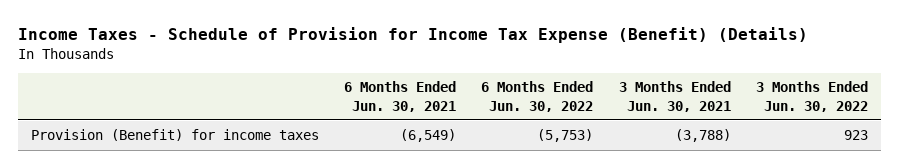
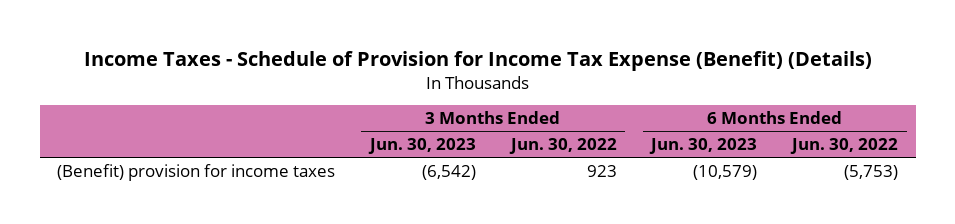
[344,81,457,112] 6 Months Ended Jun. 30, 2021 -> none
[618,81,731,112] 3 Months Ended Jun. 30, 2021 -> none
none -> [367,138,476,155] Jun. 30, 2023
none -> [649,138,758,155] Jun. 30, 2023
[30,129,319,142] Provision (Benefit) for income taxes -> [57,163,336,181] (Benefit) provision for income taxes

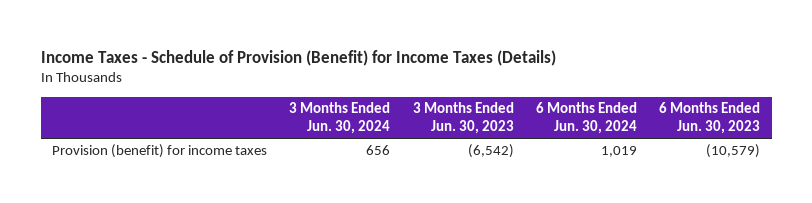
[83,50,872,71] Income Taxes - Schedule of Provision for Income Tax Expense (Benefit) (Details) -> [40,49,556,66] Income Taxes - Schedule of Provision (Benefit) for Income Taxes (Details)
[508,138,617,155] Jun. 30, 2022 -> none
[790,138,899,155] Jun. 30, 2022 -> none
none -> [289,102,391,135] 3 Months Ended Jun. 30, 2024
none -> [535,102,637,135] 6 Months Ended Jun. 30, 2024
[57,163,336,181] (Benefit) provision for income taxes -> [51,144,267,159] Provision (benefit) for income taxes

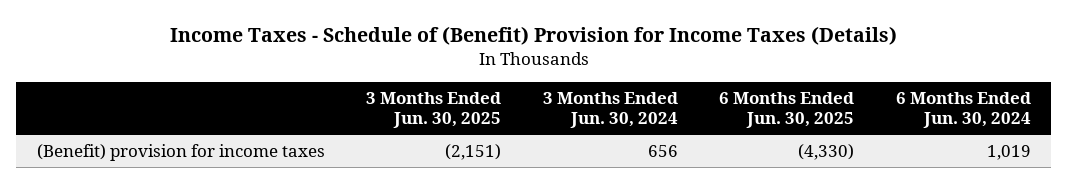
[40,49,556,66] Income Taxes - Schedule of Provision (Benefit) for Income Taxes (Details) -> [169,25,897,45] Income Taxes - Schedule of (Benefit) Provision for Income Taxes (Details)
[412,102,514,135] 3 Months Ended Jun. 30, 2023 -> none
[659,102,761,135] 6 Months Ended Jun. 30, 2023 -> none
none -> [366,91,502,129] 3 Months Ended Jun. 30, 2025
none -> [719,91,855,129] 6 Months Ended Jun. 30, 2025
[51,144,267,159] Provision (benefit) for income taxes -> [36,144,325,162] (Benefit) provision for income taxes

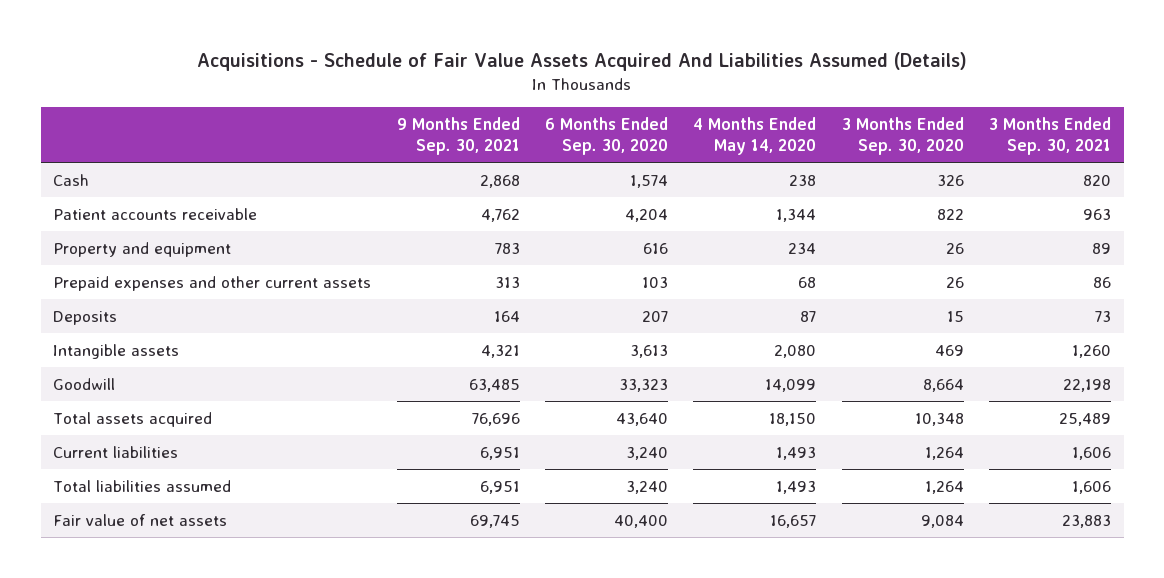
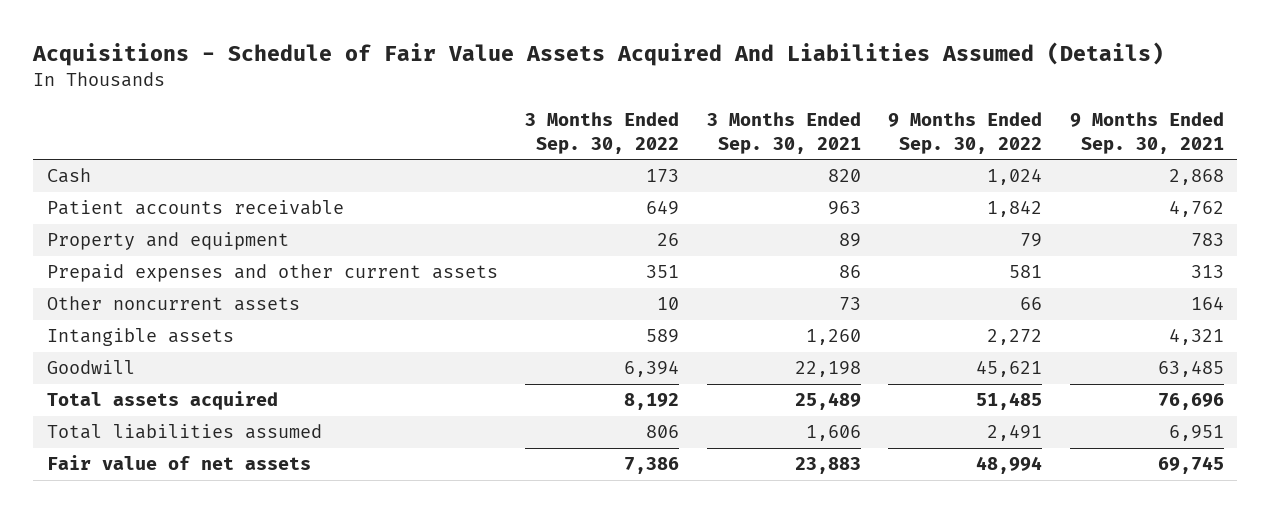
[545,116,669,156] 6 Months Ended Sep. 30, 2020 -> none
[693,116,817,156] 4 Months Ended May 14, 2020 -> none
[841,116,964,156] 3 Months Ended Sep. 30, 2020 -> none
none -> [525,112,680,154] 3 Months Ended Sep. 30, 2022
none -> [888,112,1043,154] 9 Months Ended Sep. 30, 2022
[53,310,118,325] Deposits -> [46,296,300,312] Other noncurrent assets
[53,445,179,458] Current liabilities -> none

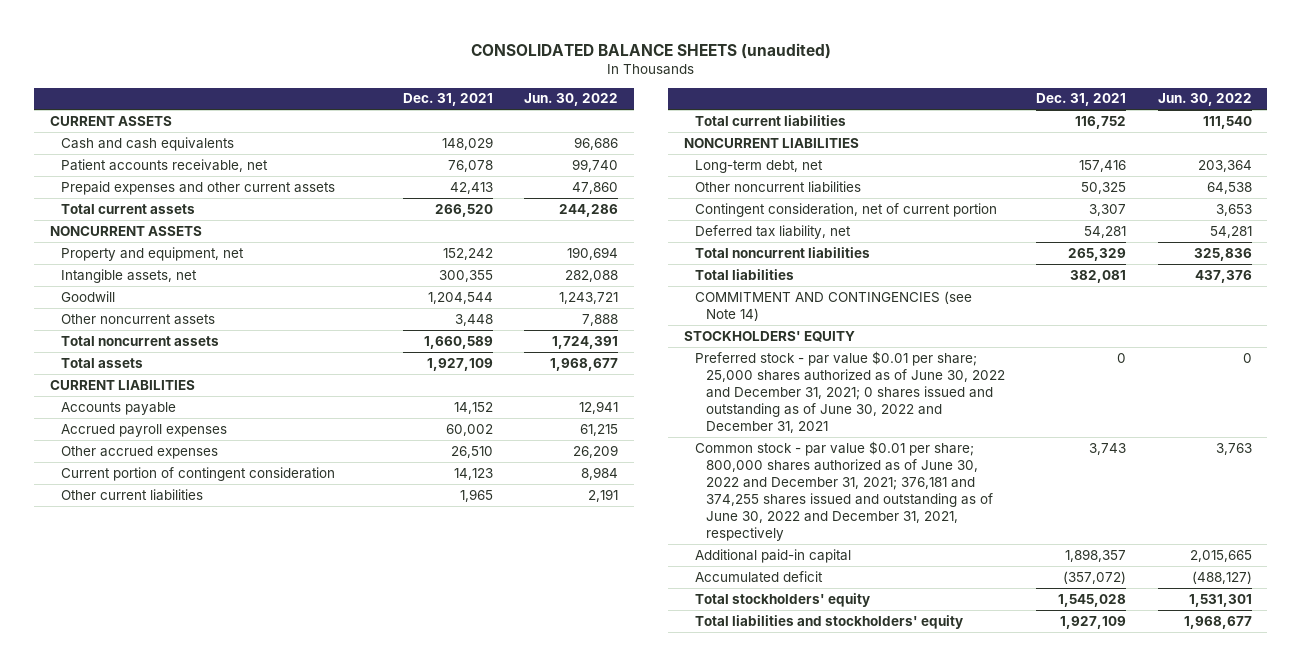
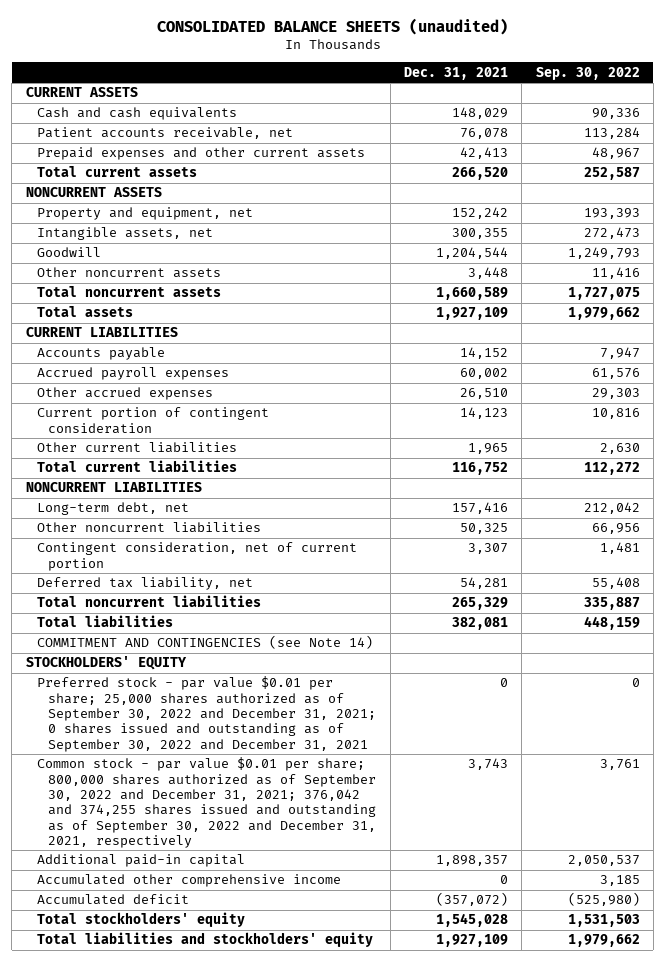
[524,93,619,107] Jun. 30, 2022 -> none
none -> [535,66,640,80] Sep. 30, 2022
[694,350,1005,433] Preferred stock - par value $0.01 per share; 25,000 shares authorized as of June 30, 2022 and December 31, 2021; 0 shares issued and outstanding as of June 30, 2022 and December 31, 2021 -> [36,676,377,752] Preferred stock - par value $0.01 per share; 25,000 shares authorized as of September 30, 2022 and December 31, 2021; 0 shares issued and outstanding as of September 30, 2022 and December 31, 2021
[694,440,993,541] Common stock - par value $0.01 per share; 800,000 shares authorized as of June 30, 2022 and December 31, 2021; 376,181 and 374,255 shares issued and outstanding as of June 30, 2022 and December 31, 2021, respectively -> [36,757,377,848] Common stock - par value $0.01 per share; 800,000 shares authorized as of September 30, 2022 and December 31, 2021; 376,042 and 374,255 shares issued and outstanding as of September 30, 2022 and December 31, 2021, respectively
none -> [36,874,341,888] Accumulated other comprehensive income

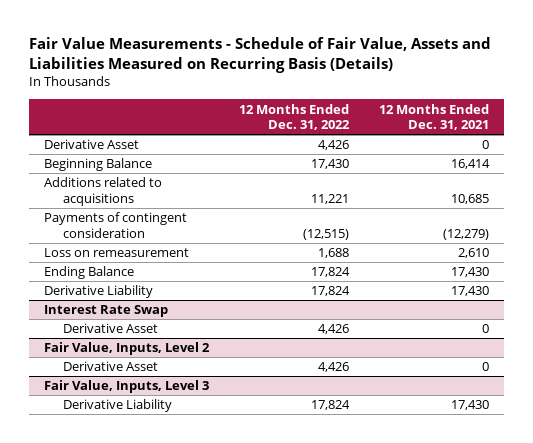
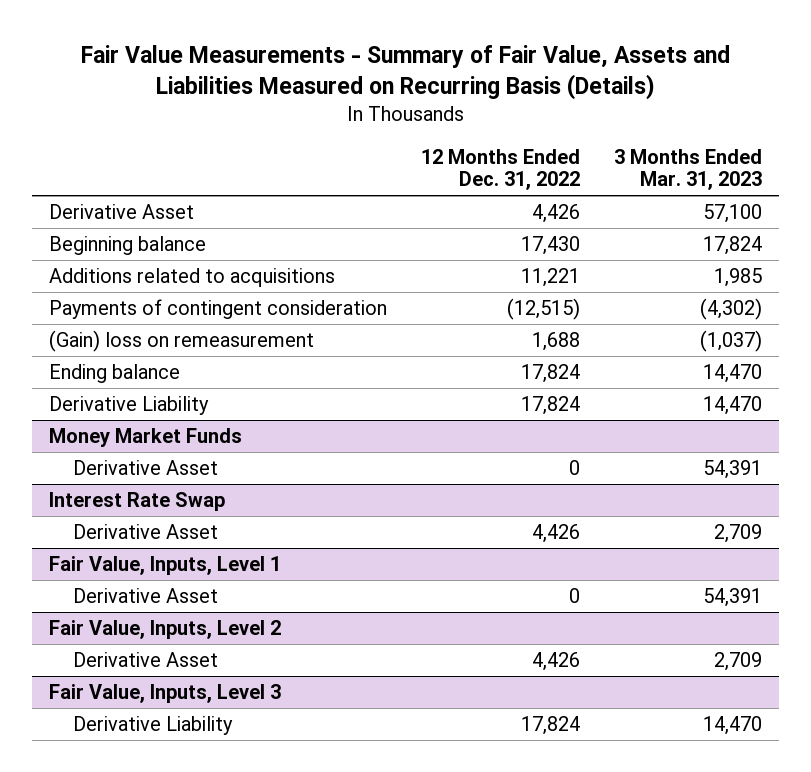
[29,37,492,74] Fair Value Measurements - Schedule of Fair Value, Assets and Liabilities Measured on Recurring Basis (Details) -> [80,45,730,100] Fair Value Measurements - Summary of Fair Value, Assets and Liabilities Measured on Recurring Basis (Details)
[378,103,489,130] 12 Months Ended Dec. 31, 2021 -> none
none -> [614,148,763,191] 3 Months Ended Mar. 31, 2023
[44,158,153,172] Beginning Balance -> [49,235,207,255] Beginning balance
[44,248,190,258] Loss on remeasurement -> [49,329,315,352] (Gain) loss on remeasurement
[44,266,135,280] Ending Balance -> [49,363,181,383] Ending balance
none -> [49,427,243,447] Money Market Funds
none -> [72,459,218,475] Derivative Asset
none -> [49,555,282,575] Fair Value, Inputs, Level 1
none -> [72,587,218,603] Derivative Asset

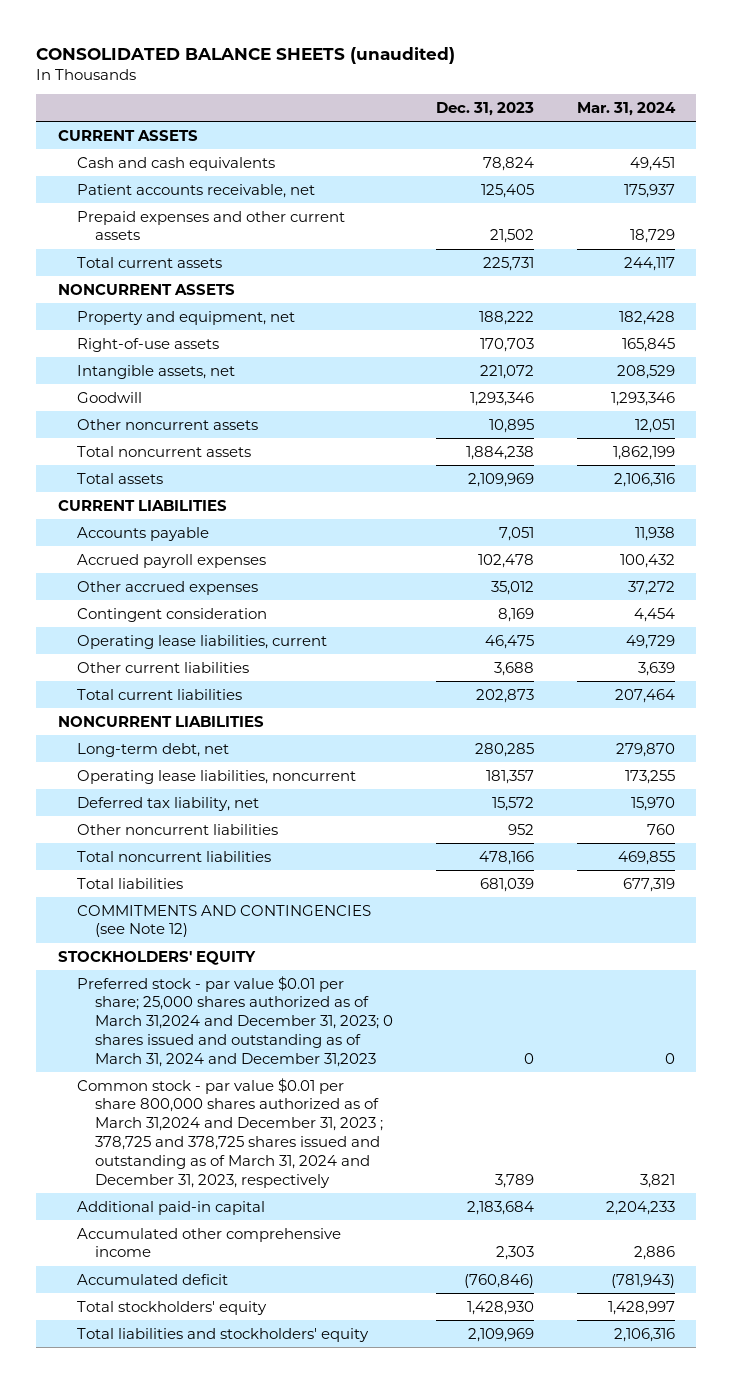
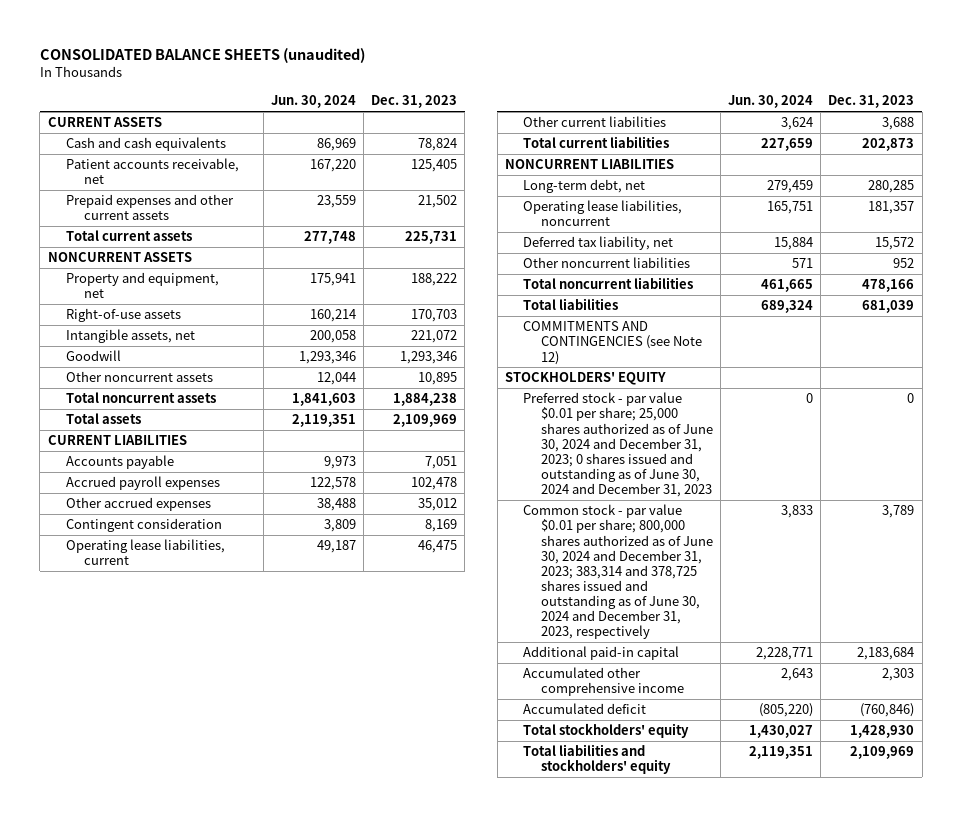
[576,101,676,116] Mar. 31, 2024 -> none
none -> [270,95,356,109] Jun. 30, 2024
[76,975,394,1068] Preferred stock - par value $0.01 per share; 25,000 shares authorized as of March 31,2024 and December 31, 2023; 0 shares issued and outstanding as of March 31, 2024 and December 31,2023 -> [522,392,713,497] Preferred stock - par value $0.01 per share; 25,000 shares authorized as of June 30, 2024 and December 31, 2023; 0 shares issued and outstanding as of June 30, 2024 and December 31, 2023
[76,1077,384,1189] Common stock - par value $0.01 per share 800,000 shares authorized as of March 31,2024 and December 31, 2023 ; 378,725 and 378,725 shares issued and outstanding as of March 31, 2024 and December 31, 2023, respectively -> [522,504,713,640] Common stock - par value $0.01 per share; 800,000 shares authorized as of June 30, 2024 and December 31, 2023; 383,314 and 378,725 shares issued and outstanding as of June 30, 2024 and December 31, 2023, respectively

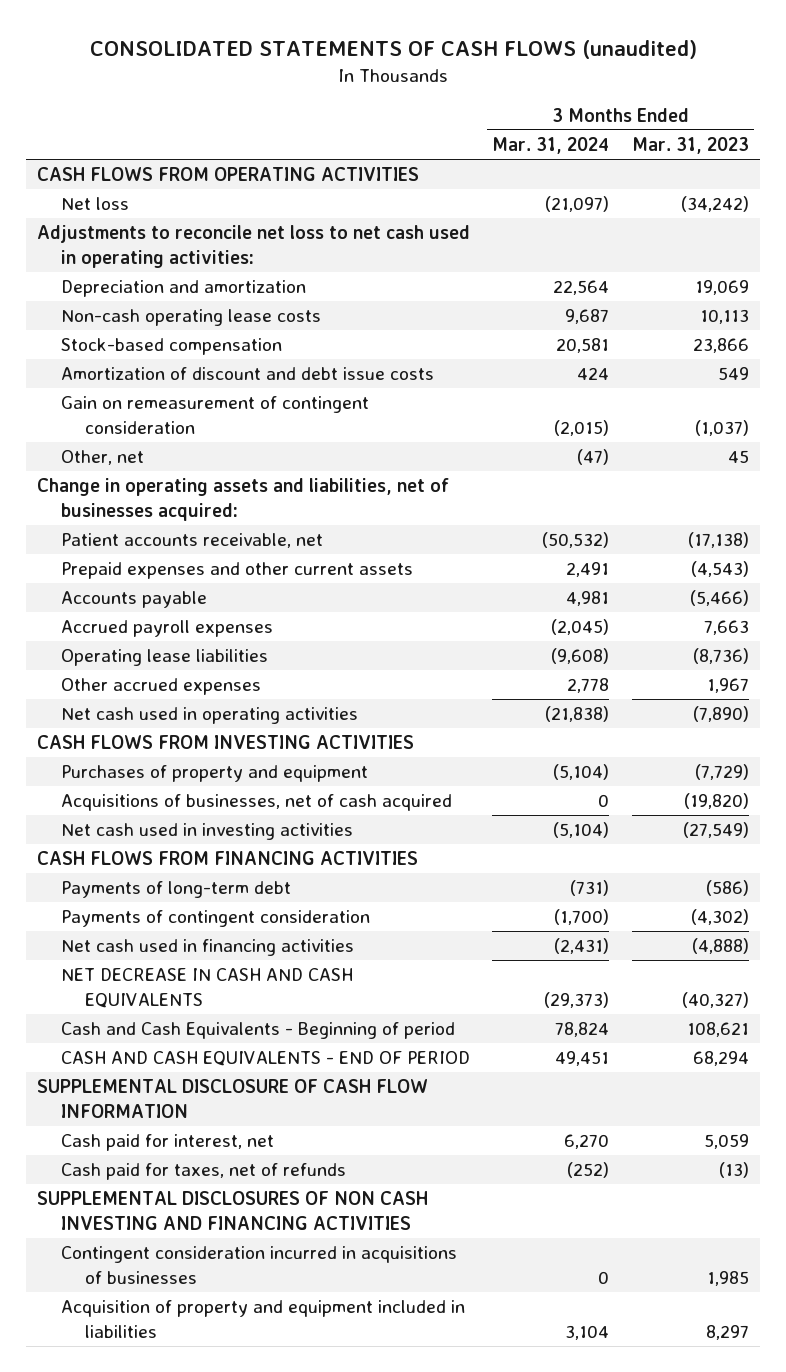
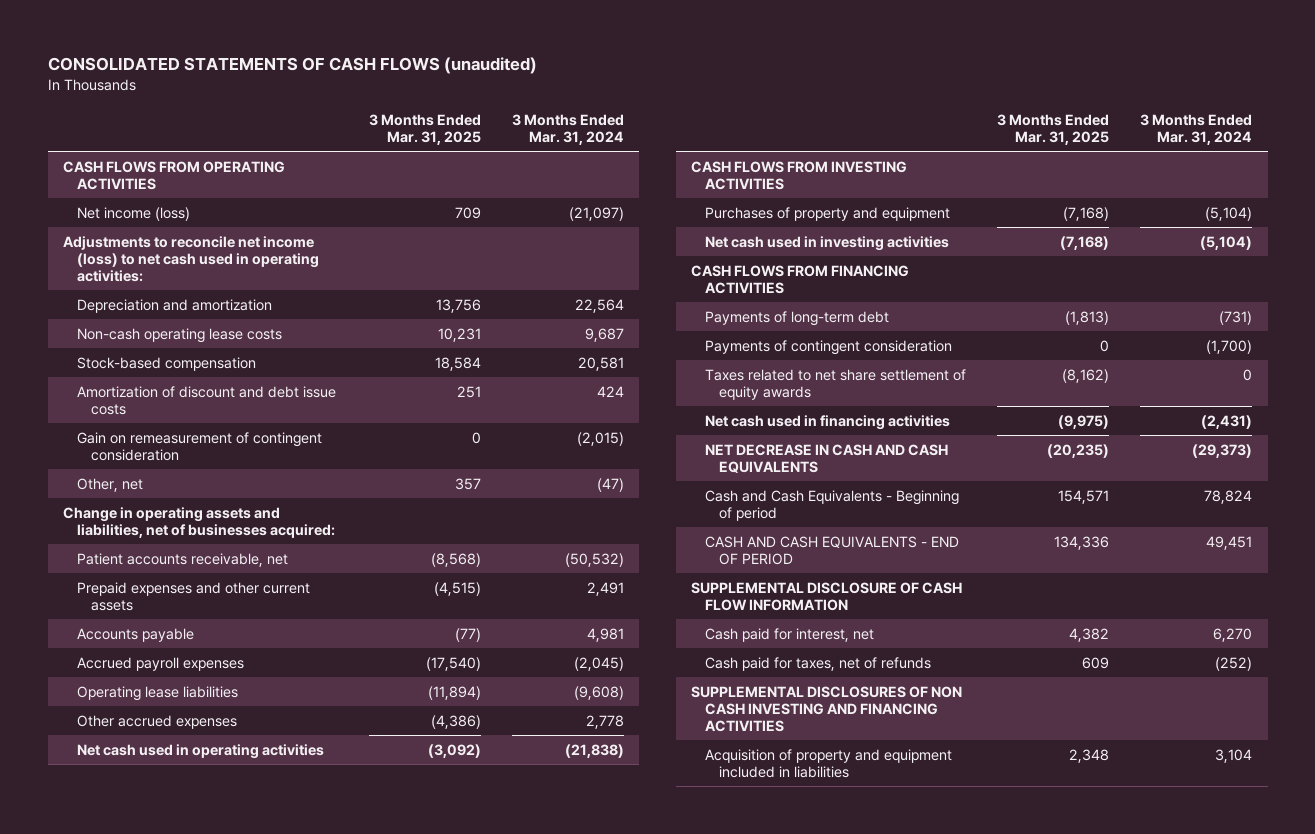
[631,136,749,154] Mar. 31, 2023 -> none
none -> [368,113,481,145] 3 Months Ended Mar. 31, 2025
[61,197,130,211] Net loss -> [76,206,190,221] Net income (loss)
[37,225,471,268] Adjustments to reconcile net loss to net cash used in operating activities: -> [62,235,319,283] Adjustments to reconcile net income (loss) to net cash used in operating activities:
[61,794,453,812] Acquisitions of businesses, net of cash acquired -> none
none -> [705,368,967,400] Taxes related to net share settlement of equity awards
[61,1246,458,1284] Contingent consideration incurred in acquisitions of businesses -> none

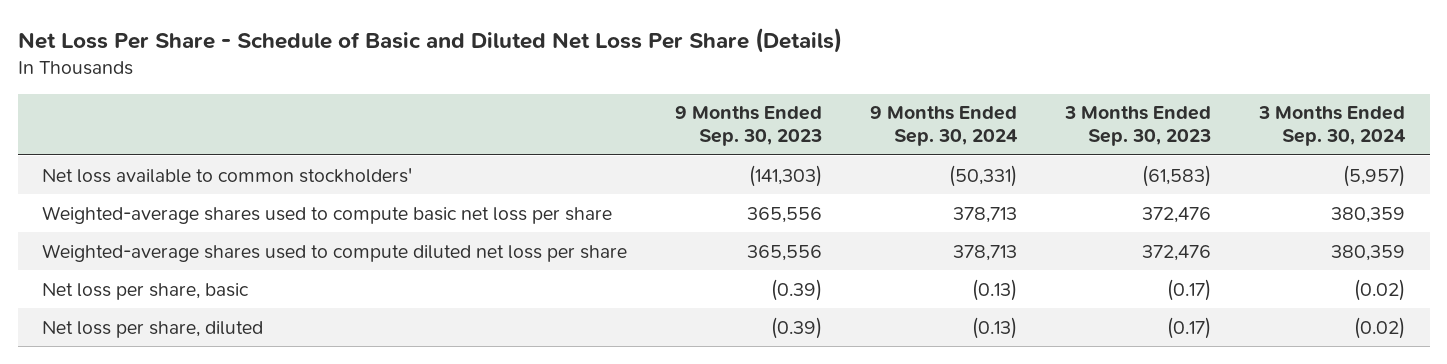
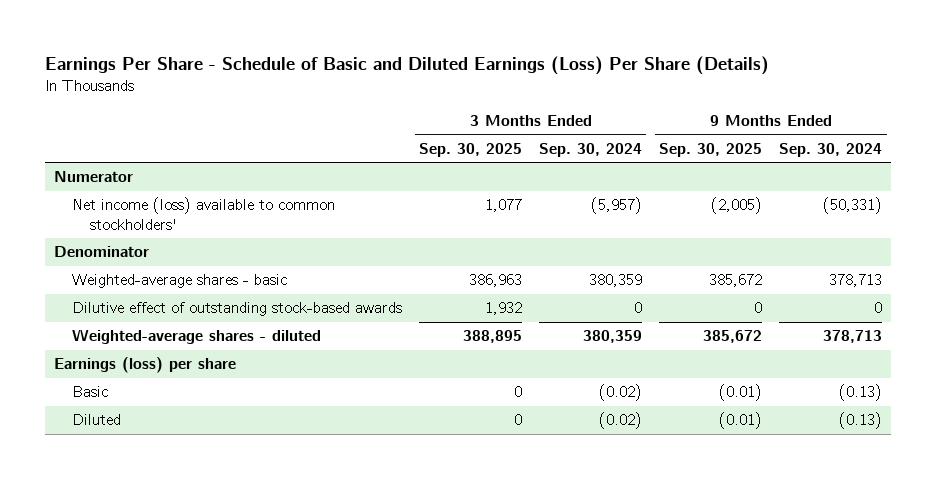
[17,28,842,54] Net Loss Per Share - Schedule of Basic and Diluted Net Loss Per Share (Details) -> [45,55,770,75] Earnings Per Share - Schedule of Basic and Diluted Earnings (Loss) Per Share (Details)
[674,106,822,147] 9 Months Ended Sep. 30, 2023 -> none
[1064,106,1212,147] 3 Months Ended Sep. 30, 2023 -> none
none -> [418,143,522,158] Sep. 30, 2025
none -> [659,143,763,158] Sep. 30, 2025
none -> [53,171,133,183] Numerator
[41,167,412,183] Net loss available to common stockholders' -> [71,197,335,230] Net income (loss) available to common stockholders'
none -> [53,246,149,258] Denominator
[41,205,612,224] Weighted-average shares used to compute basic net loss per share -> [71,274,287,289] Weighted-average shares - basic
none -> [71,302,402,317] Dilutive effect of outstanding stock-based awards
[41,243,627,262] Weighted-average shares used to compute diluted net loss per share -> [71,329,321,345] Weighted-average shares - diluted
none -> [53,357,236,374] Earnings (loss) per share
[41,282,249,300] Net loss per share, basic -> [71,386,108,398] Basic
[41,320,263,338] Net loss per share, diluted -> [71,414,121,426] Diluted

